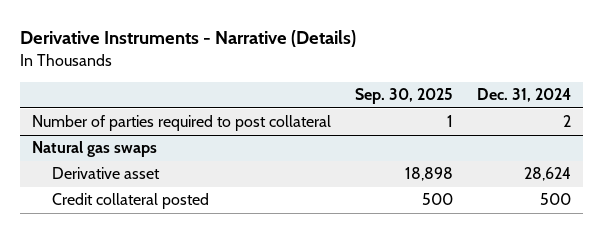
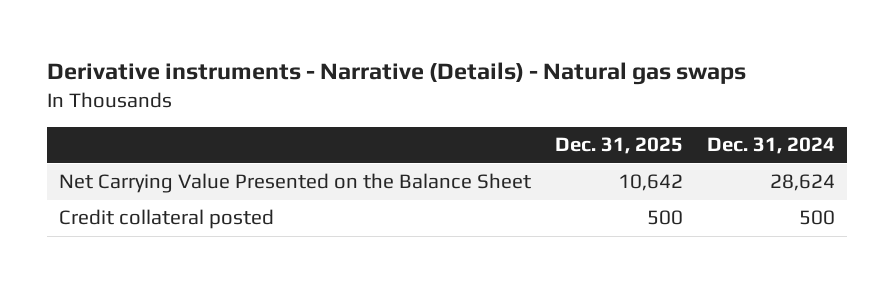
[19,30,356,48] Derivative Instruments - Narrative (Details) -> [47,62,747,86] Derivative instruments - Narrative (Details) - Natural gas swaps
[354,88,453,105] Sep. 30, 2025 -> none
none -> [554,137,683,155] Dec. 31, 2025
[31,115,331,132] Number of parties required to post collateral -> none
[31,141,157,158] Natural gas swaps -> none
[51,167,160,180] Derivative asset -> [59,173,532,194] Net Carrying Value Presented on the Balance Sheet

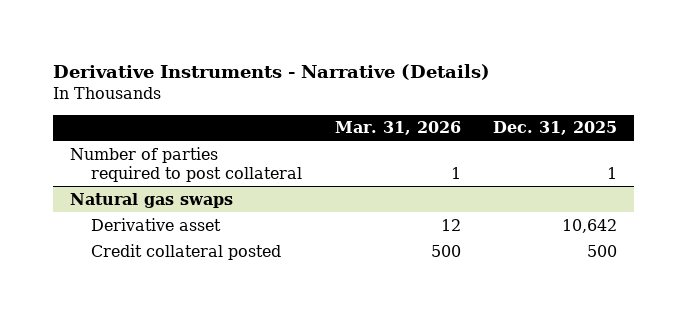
[47,62,747,86] Derivative instruments - Narrative (Details) - Natural gas swaps -> [53,63,491,80] Derivative Instruments - Narrative (Details)
[706,137,835,155] Dec. 31, 2024 -> none
none -> [334,121,461,136] Mar. 31, 2026
none -> [69,146,302,182] Number of parties required to post collateral
none -> [69,192,233,208] Natural gas swaps
[59,173,532,194] Net Carrying Value Presented on the Balance Sheet -> [90,217,221,231] Derivative asset

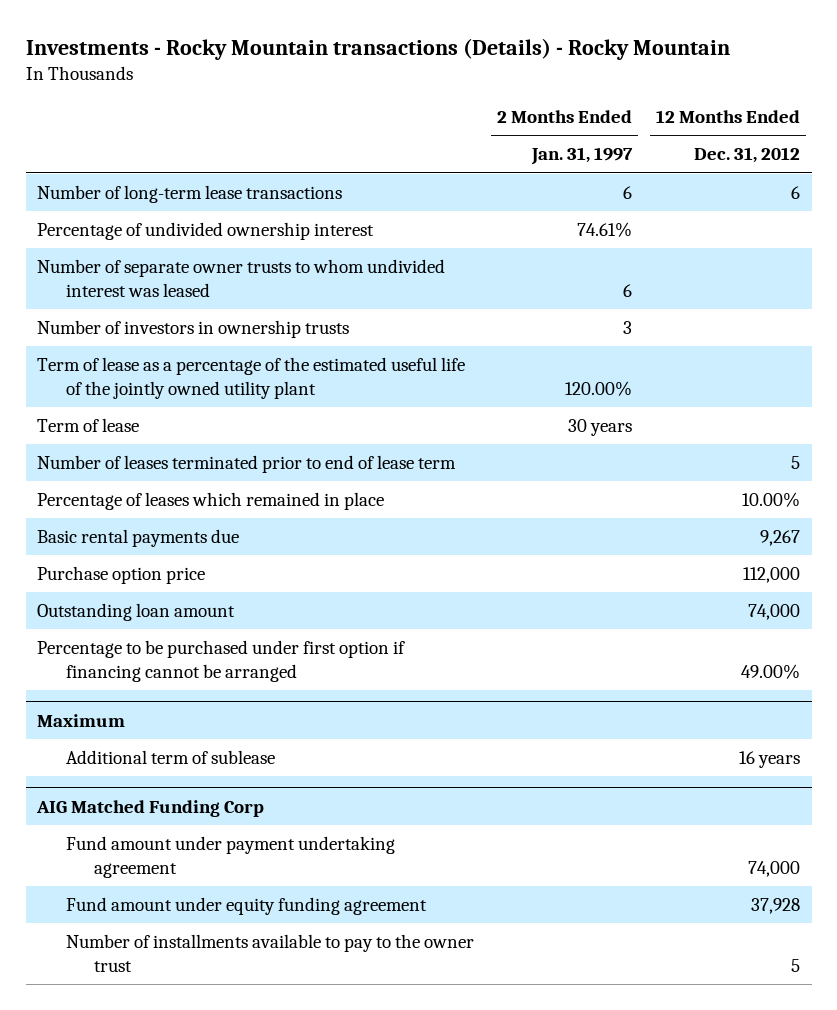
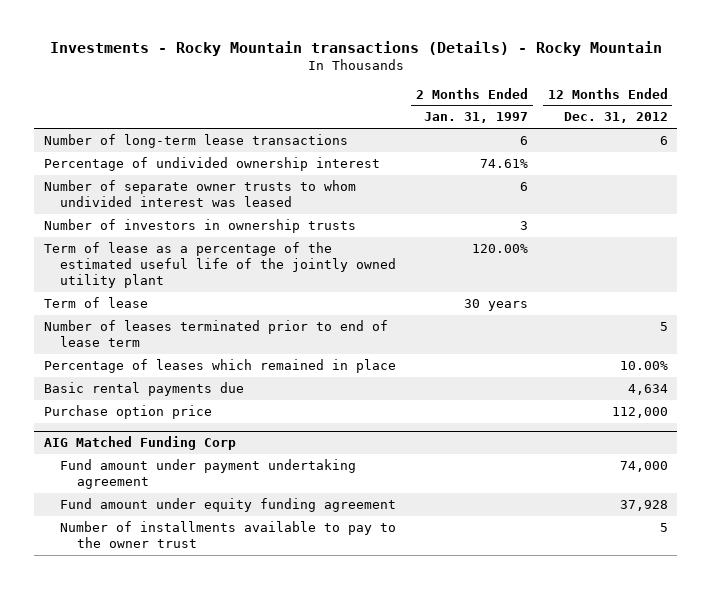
[759,529,800,546] 9,267 -> [627,383,668,395] 4,634
[37,602,236,621] Outstanding loan amount -> none
[37,639,406,682] Percentage to be purchased under first option if financing cannot be arranged -> none
[37,713,126,727] Maximum -> none
[65,749,275,764] Additional term of sublease -> none

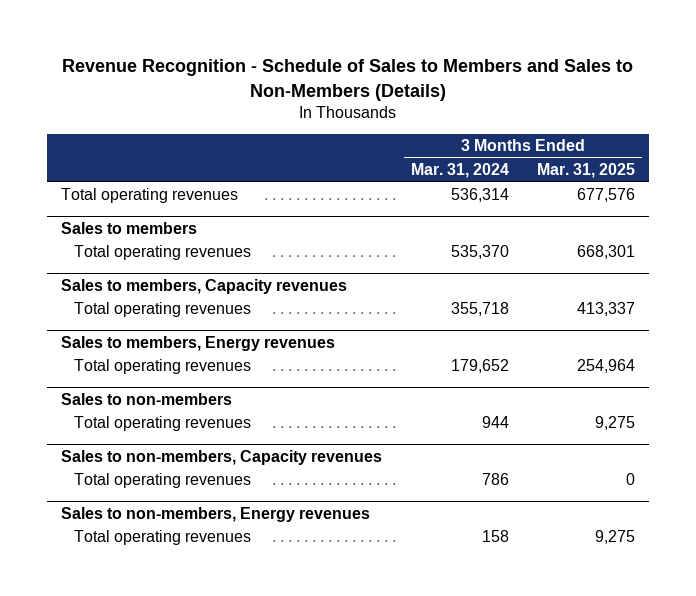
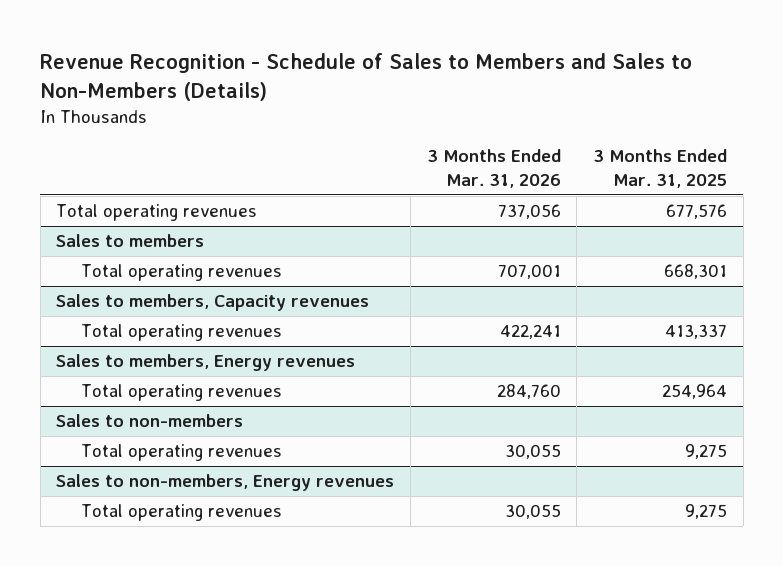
[410,163,509,179] Mar. 31, 2024 -> none
none -> [426,149,561,189] 3 Months Ended Mar. 31, 2026
[61,449,383,465] Sales to non-members, Capacity revenues -> none
[74,473,252,489] Total operating revenues -> none

